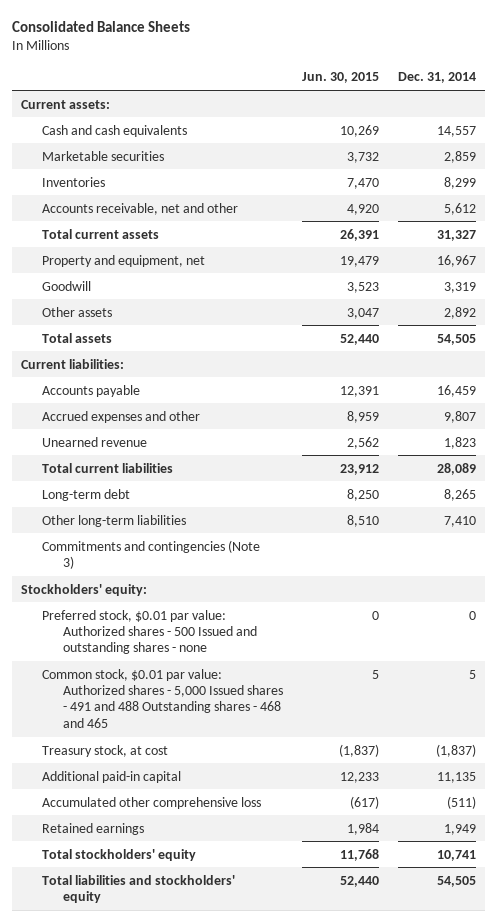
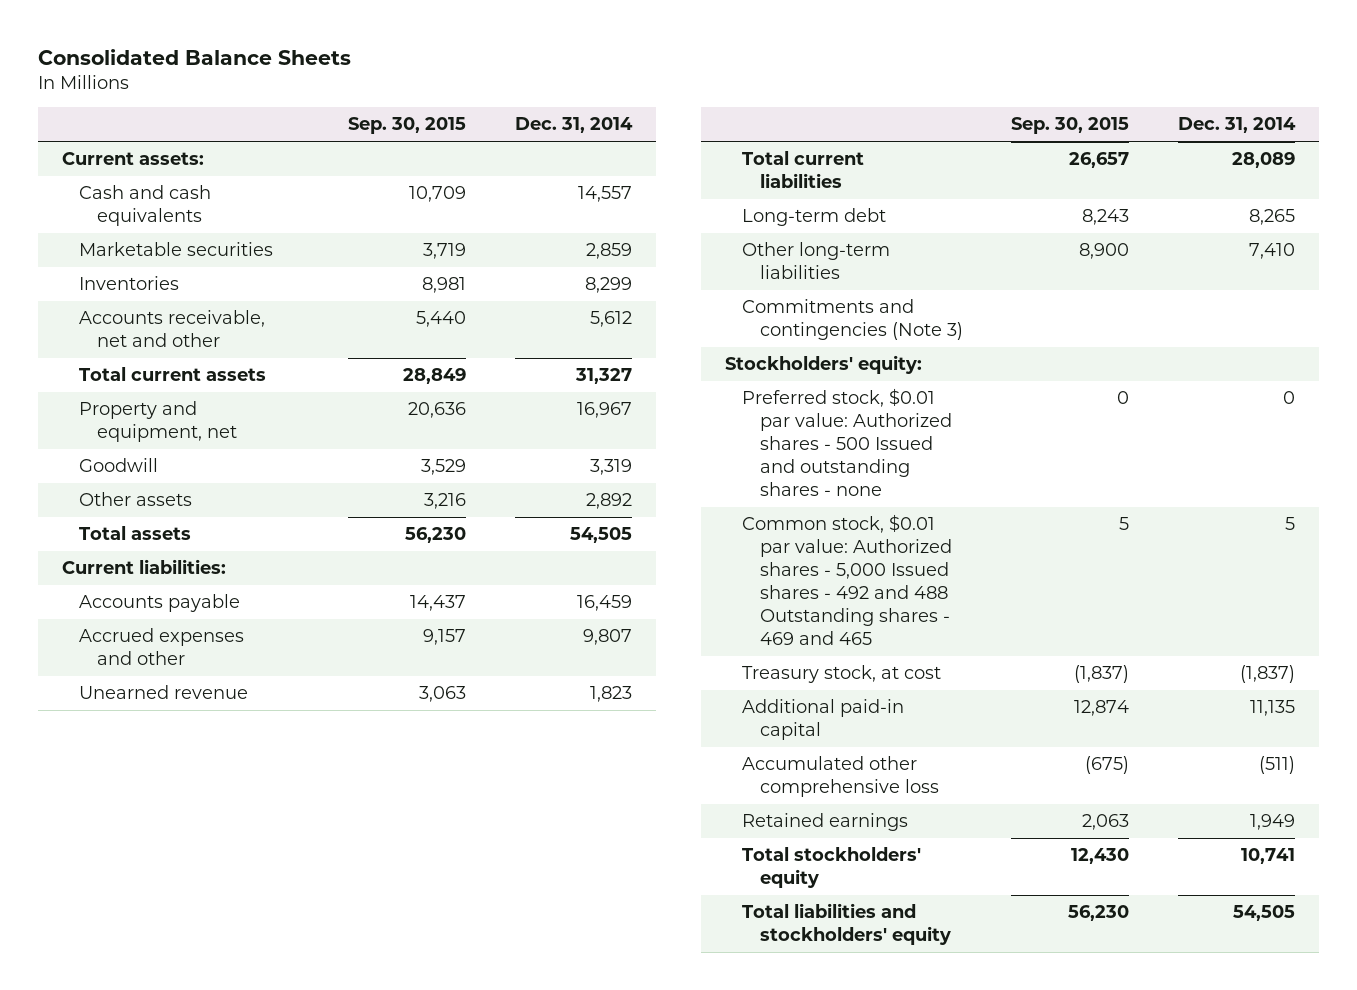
[302,72,380,84] Jun. 30, 2015 -> none
none -> [348,117,467,135] Sep. 30, 2015
[42,668,284,728] Common stock, $0.01 par value: Authorized shares - 5,000 Issued shares - 491 and 488 Outstanding shares - 468 and 465 -> [742,514,952,645] Common stock, $0.01 par value: Authorized shares - 5,000 Issued shares - 492 and 488 Outstanding shares - 469 and 465

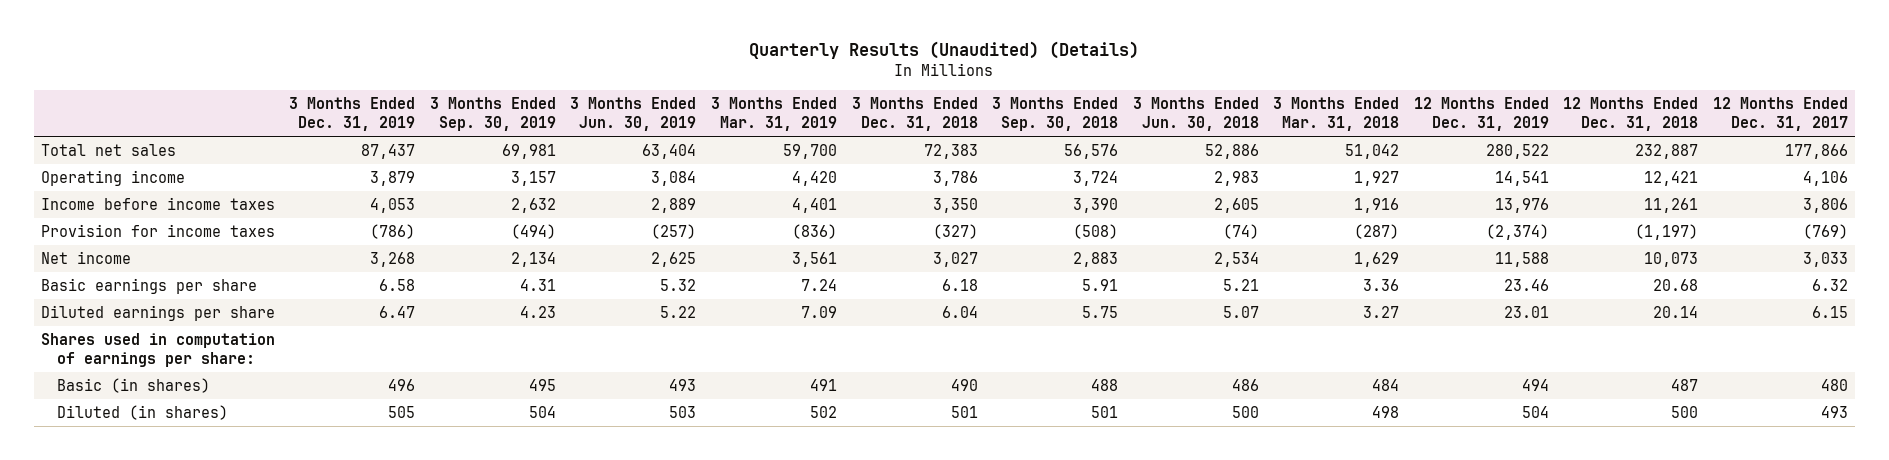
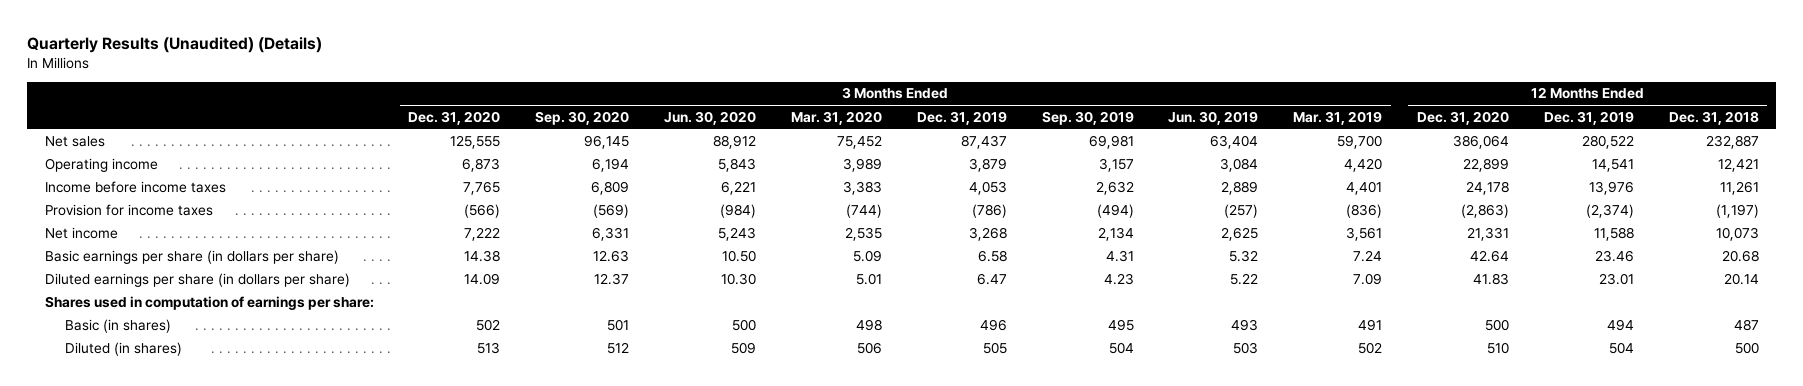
[851,97,978,131] 3 Months Ended Dec. 31, 2018 -> none
[992,97,1119,131] 3 Months Ended Sep. 30, 2018 -> none
[1132,97,1259,131] 3 Months Ended Jun. 30, 2018 -> none
[1273,97,1400,131] 3 Months Ended Mar. 31, 2018 -> none
[1712,97,1848,131] 12 Months Ended Dec. 31, 2017 -> none
none -> [408,110,501,125] Dec. 31, 2020
none -> [535,110,630,125] Sep. 30, 2020
none -> [664,110,757,125] Jun. 30, 2020
none -> [790,110,882,125] Mar. 31, 2020
none -> [1417,110,1510,125] Dec. 31, 2020
[40,143,176,156] Total net sales -> [44,135,105,147] Net sales
[40,277,257,294] Basic earnings per share -> [44,249,339,264] Basic earnings per share (in dollars per share)
[40,304,275,321] Diluted earnings per share -> [44,272,350,287] Diluted earnings per share (in dollars per share)

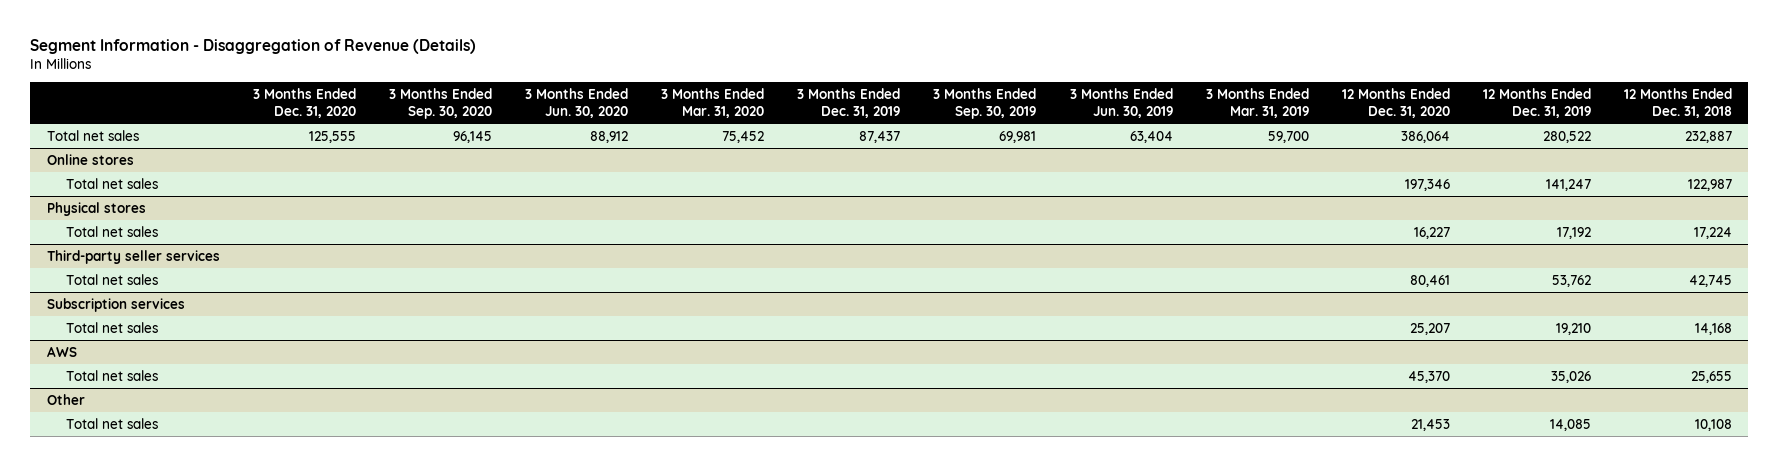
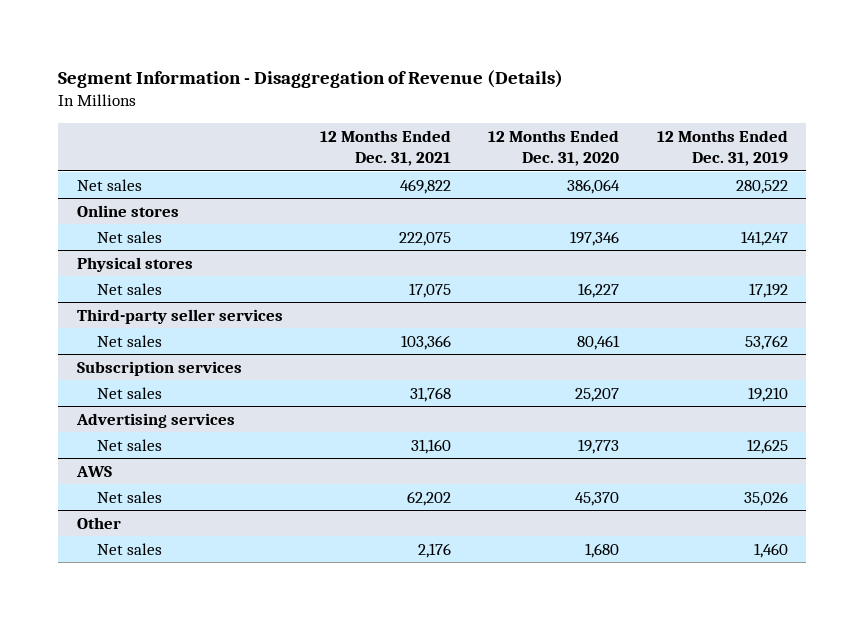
[253,87,357,119] 3 Months Ended Dec. 31, 2020 -> none
[389,87,493,120] 3 Months Ended Sep. 30, 2020 -> none
[525,87,629,119] 3 Months Ended Jun. 30, 2020 -> none
[661,87,765,119] 3 Months Ended Mar. 31, 2020 -> none
[797,87,901,119] 3 Months Ended Dec. 31, 2019 -> none
[933,87,1037,120] 3 Months Ended Sep. 30, 2019 -> none
[1069,87,1173,119] 3 Months Ended Jun. 30, 2019 -> none
[1205,87,1309,119] 3 Months Ended Mar. 31, 2019 -> none
[1623,87,1732,119] 12 Months Ended Dec. 31, 2018 -> none
none -> [320,129,452,167] 12 Months Ended Dec. 31, 2021
[47,129,140,141] Total net sales -> [76,178,142,191] Net sales
[66,177,159,189] Total net sales -> [97,230,163,243] Net sales
[66,225,159,237] Total net sales -> [97,282,163,295] Net sales
[66,273,159,285] Total net sales -> [97,334,163,347] Net sales
[66,321,159,333] Total net sales -> [97,386,163,399] Net sales
none -> [75,412,235,428] Advertising services
none -> [97,438,163,451] Net sales
[66,369,159,381] Total net sales -> [97,490,163,503] Net sales
[66,417,159,429] Total net sales -> [97,542,163,555] Net sales
[1410,418,1450,431] 21,453 -> [585,542,620,558] 1,680
[1549,418,1591,431] 14,085 -> [753,542,788,558] 1,460

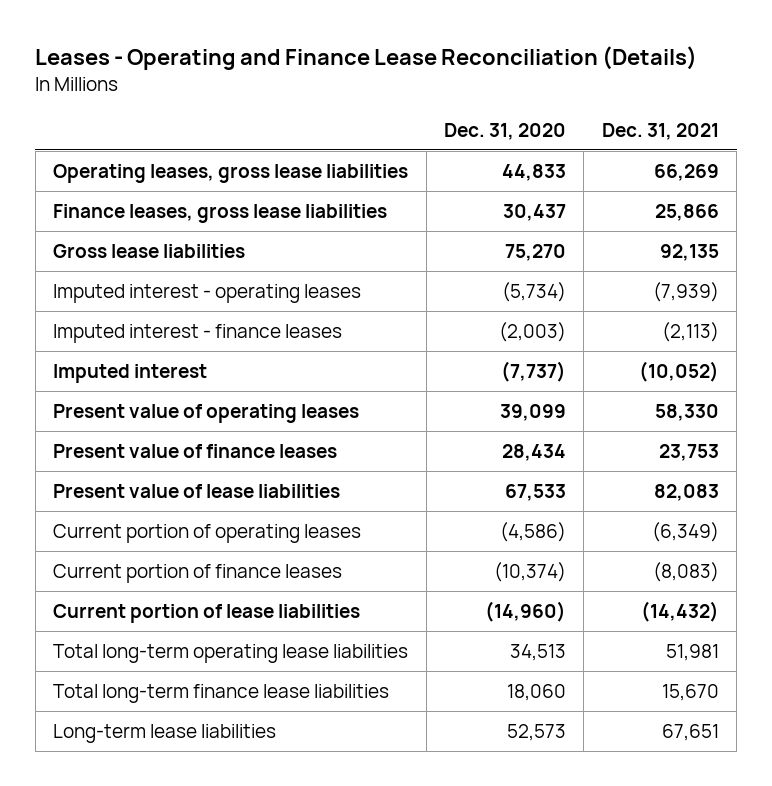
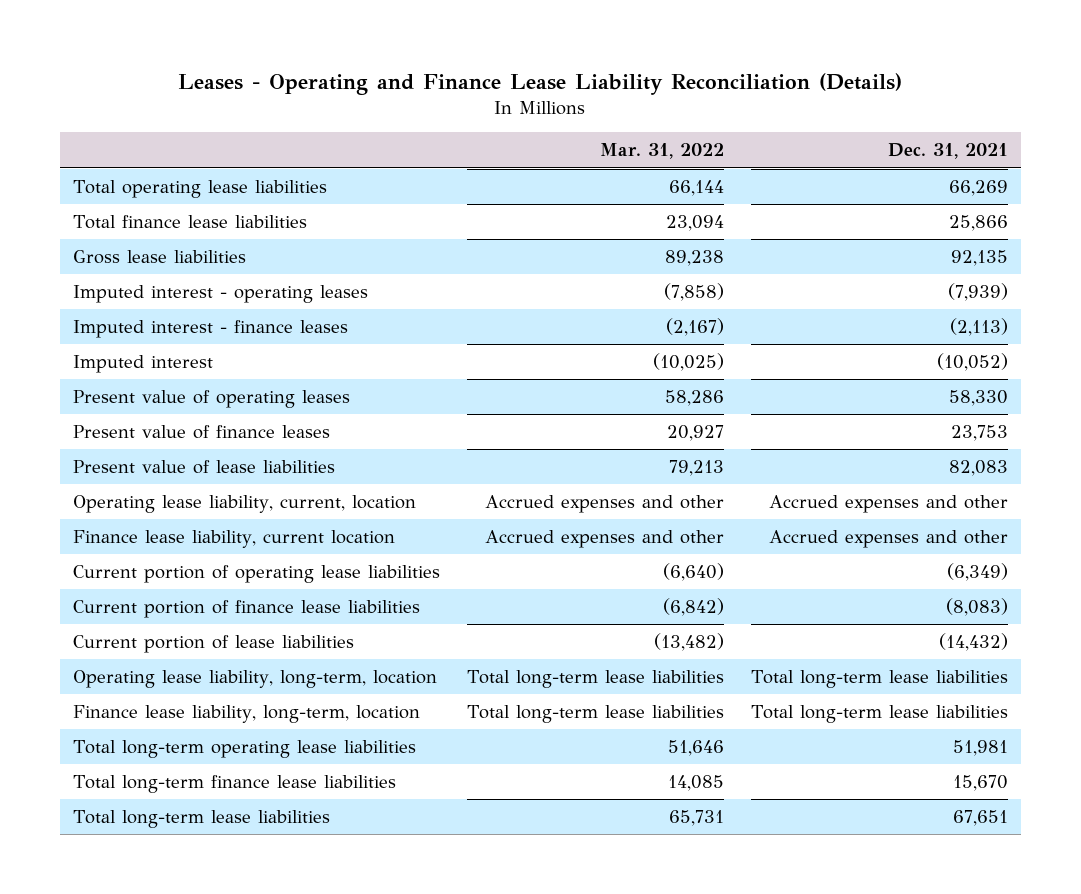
[35,46,698,71] Leases - Operating and Finance Lease Reconciliation (Details) -> [178,72,903,95] Leases - Operating and Finance Lease Liability Reconciliation (Details)
[443,122,566,140] Dec. 31, 2020 -> none
none -> [599,143,724,160] Mar. 31, 2022
[53,163,409,183] Operating leases, gross lease liabilities -> [73,180,328,199] Total operating lease liabilities
[53,203,388,223] Finance leases, gross lease liabilities -> [73,215,308,230] Total finance lease liabilities
none -> [73,495,417,514] Operating lease liability, current, location
none -> [73,530,396,549] Finance lease liability, current location
[53,523,362,543] Current portion of operating leases -> [73,565,441,584] Current portion of operating lease liabilities
[53,563,343,583] Current portion of finance leases -> [73,600,421,619] Current portion of finance lease liabilities
none -> [73,670,438,689] Operating lease liability, long-term, location
none -> [73,705,421,724] Finance lease liability, long-term, location
[53,723,277,743] Long-term lease liabilities -> [73,810,331,829] Total long-term lease liabilities

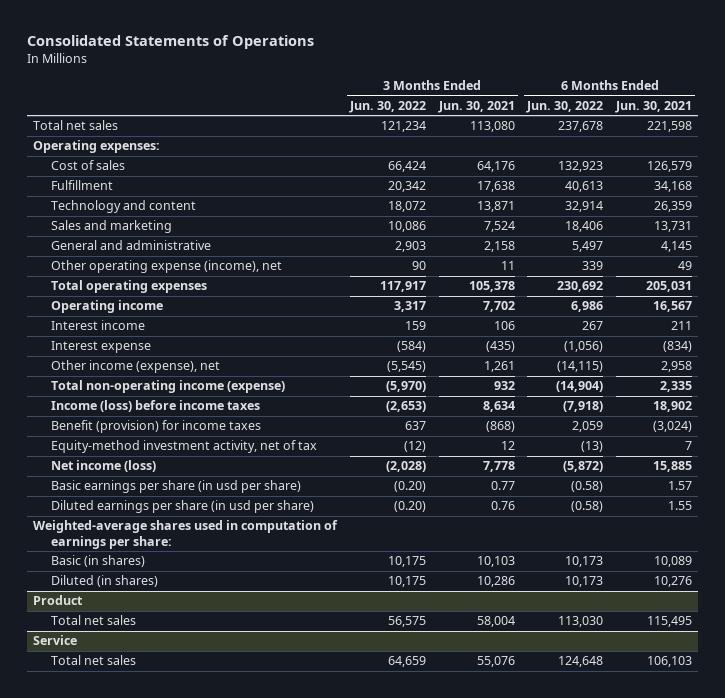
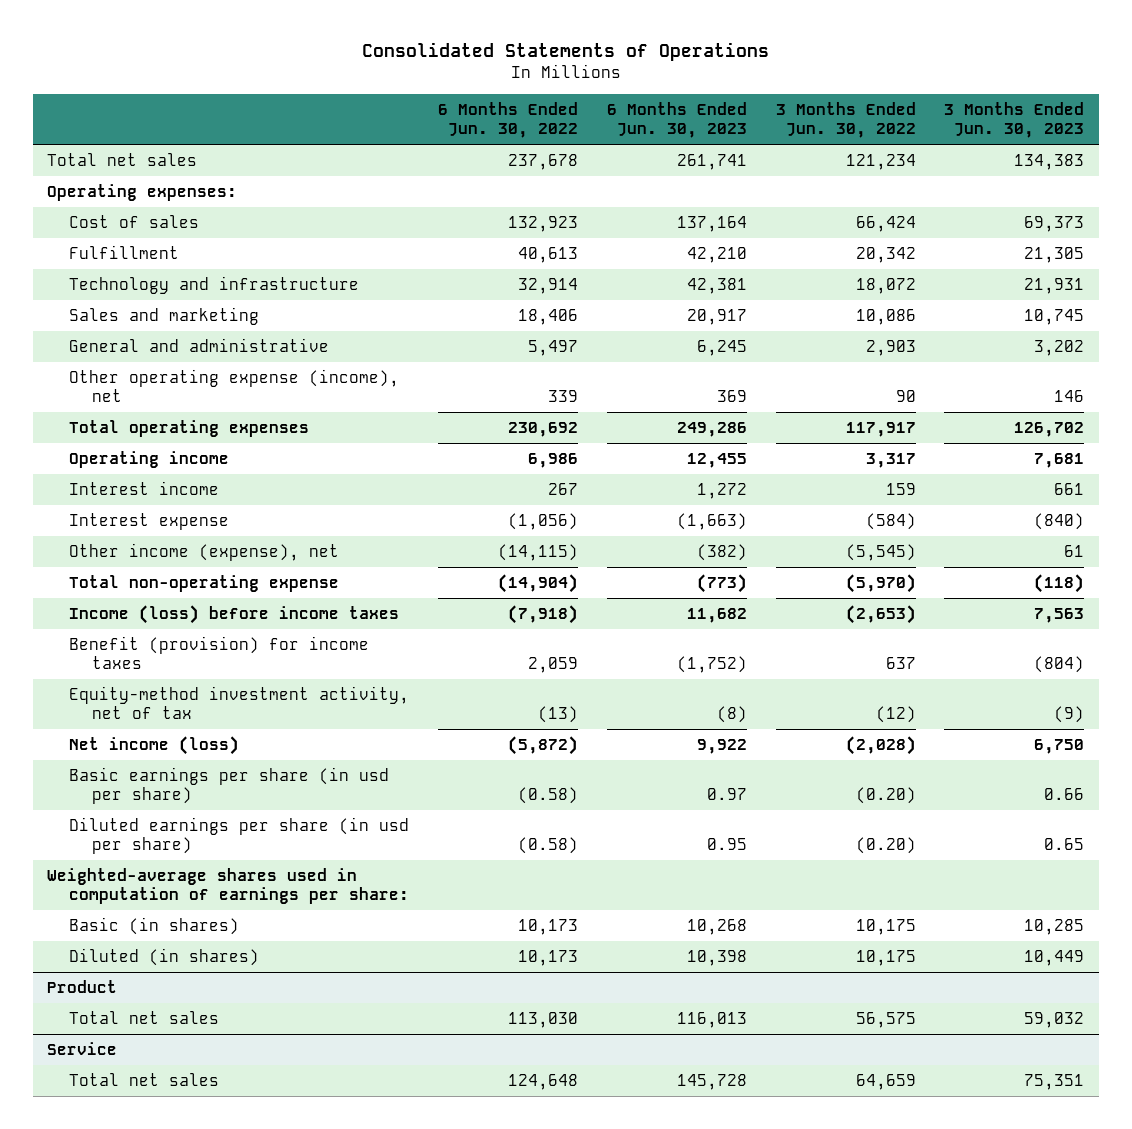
[437,100,515,113] Jun. 30, 2021 -> none
[614,100,692,113] Jun. 30, 2021 -> none
none -> [606,101,747,139] 6 Months Ended Jun. 30, 2023
none -> [944,101,1085,139] 3 Months Ended Jun. 30, 2023
[51,200,197,214] Technology and content -> [69,275,360,294] Technology and infrastructure
[51,380,286,394] Total non-operating income (expense) -> [69,574,340,592] Total non-operating expense

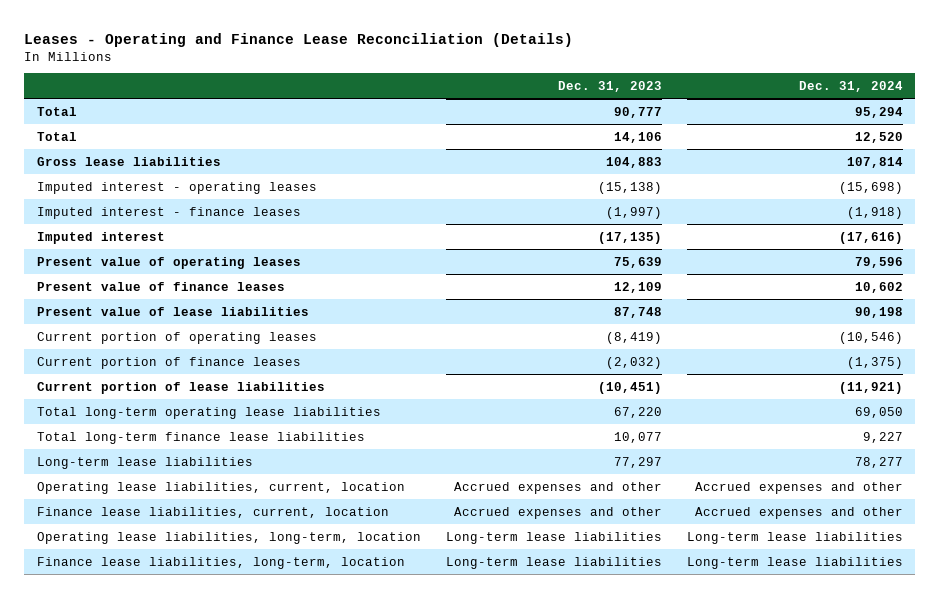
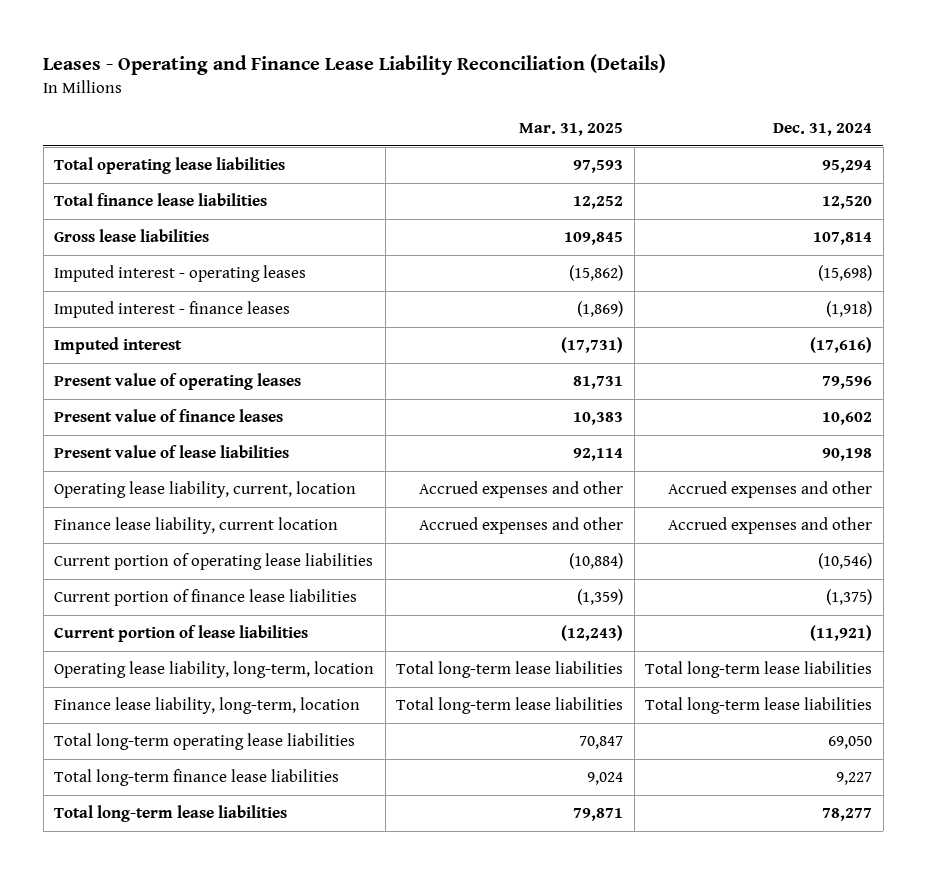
[24,32,574,47] Leases - Operating and Finance Lease Reconciliation (Details) -> [43,53,667,75] Leases - Operating and Finance Lease Liability Reconciliation (Details)
[557,81,662,93] Dec. 31, 2023 -> none
none -> [519,123,624,137] Mar. 31, 2025
[36,106,77,116] Total -> [54,157,286,175] Total operating lease liabilities
[36,131,77,141] Total -> [54,193,268,207] Total finance lease liabilities
none -> [54,481,357,499] Operating lease liability, current, location
none -> [54,517,339,535] Finance lease liability, current location
[36,331,317,344] Current portion of operating leases -> [54,553,374,571] Current portion of operating lease liabilities
[36,356,301,369] Current portion of finance leases -> [54,589,358,607] Current portion of finance lease liabilities
none -> [54,661,375,679] Operating lease liability, long-term, location
none -> [54,697,361,715] Finance lease liability, long-term, location
[36,481,405,494] Operating lease liabilities, current, location -> none
[36,506,389,518] Finance lease liabilities, current, location -> none
[36,531,421,544] Operating lease liabilities, long-term, location -> none
[36,556,405,569] Finance lease liabilities, long-term, location -> none
[36,456,253,469] Long-term lease liabilities -> [54,805,288,823] Total long-term lease liabilities

